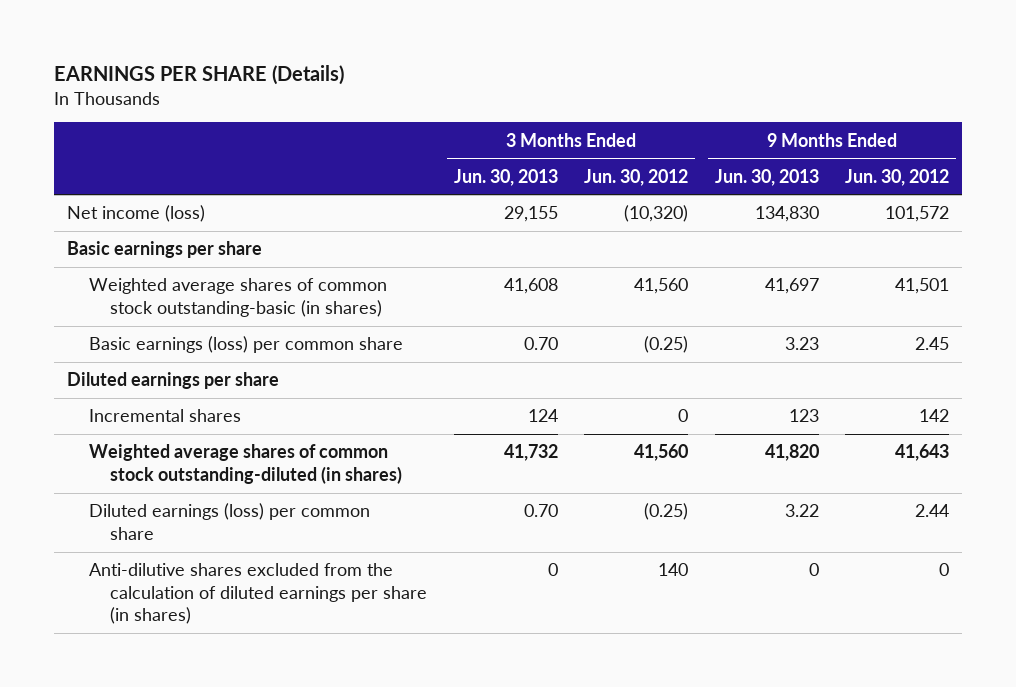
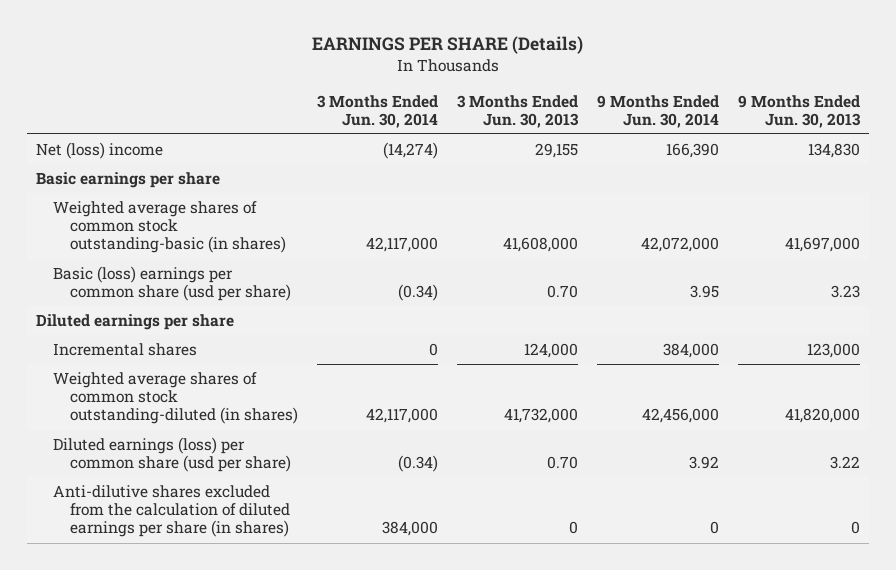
[584,168,689,186] Jun. 30, 2012 -> none
[845,168,950,186] Jun. 30, 2012 -> none
none -> [317,94,439,128] 3 Months Ended Jun. 30, 2014
none -> [597,94,720,128] 9 Months Ended Jun. 30, 2014
[66,205,205,223] Net income (loss) -> [36,142,164,160] Net (loss) income
[503,278,558,295] 41,608 -> [503,237,579,253] 41,608,000
[764,278,819,295] 41,697 -> [784,237,860,253] 41,697,000
[88,336,403,354] Basic earnings (loss) per common share -> [53,266,292,302] Basic (loss) earnings per common share (usd per share)
[527,409,558,423] 124 -> [524,343,579,359] 124,000
[788,409,819,423] 123 -> [806,343,860,359] 123,000
[503,444,558,462] 41,732 -> [504,408,579,424] 41,732,000
[764,444,819,462] 41,820 -> [784,408,860,424] 41,820,000
[88,503,370,540] Diluted earnings (loss) per common share -> [53,437,292,473] Diluted earnings (loss) per common share (usd per share)

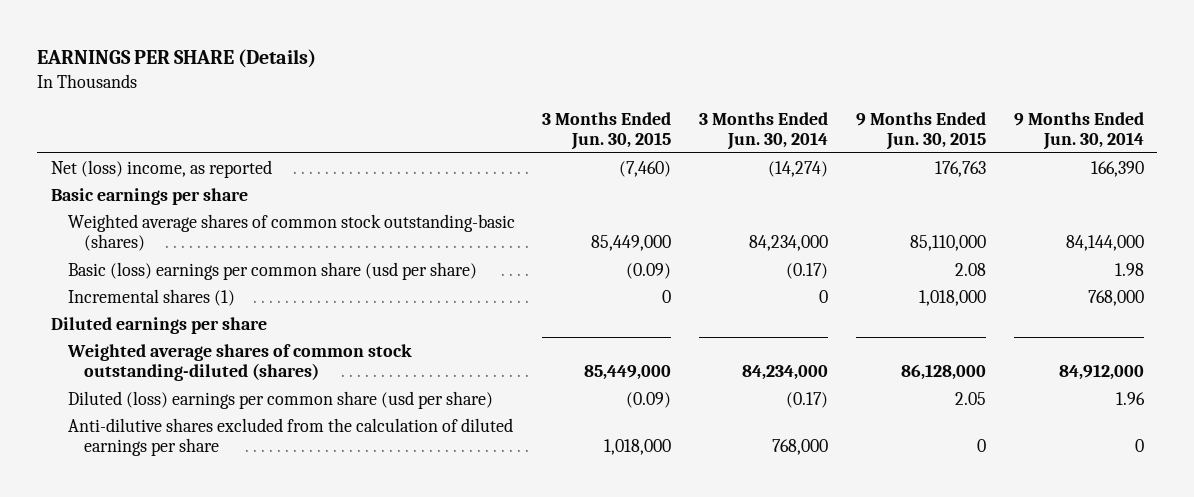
[457,94,580,128] 3 Months Ended Jun. 30, 2013 -> none
[737,94,861,128] 9 Months Ended Jun. 30, 2013 -> none
none -> [542,111,672,150] 3 Months Ended Jun. 30, 2015
none -> [855,111,986,150] 9 Months Ended Jun. 30, 2015
[36,142,164,160] Net (loss) income -> [50,159,272,178] Net (loss) income, as reported
[53,201,287,254] Weighted average shares of common stock outstanding-basic (in shares) -> [67,213,515,251] Weighted average shares of common stock outstanding-basic (shares)
[366,237,439,253] 42,117,000 -> [749,234,829,251] 84,234,000
[641,237,720,253] 42,072,000 -> [1065,234,1144,251] 84,144,000
[398,284,439,302] (0.34) -> [786,262,829,279] (0.17)
[690,285,720,299] 3.95 -> [1114,262,1144,276] 1.98
none -> [67,288,235,306] Incremental shares (1)
[53,343,198,357] Incremental shares -> none
[53,372,299,425] Weighted average shares of common stock outstanding-diluted (in shares) -> [66,343,412,381] Weighted average shares of common stock outstanding-diluted (shares)
[366,408,439,424] 42,117,000 -> [742,364,829,380] 84,234,000
[642,408,720,424] 42,456,000 -> [1058,363,1144,380] 84,912,000
[53,437,292,473] Diluted earnings (loss) per common share (usd per share) -> [67,390,493,409] Diluted (loss) earnings per common share (usd per share)
[398,455,439,473] (0.34) -> [786,391,829,408] (0.17)
[689,456,720,470] 3.92 -> [1115,391,1145,405] 1.96
[53,485,291,538] Anti-dilutive shares excluded from the calculation of diluted earnings per share (in shares) -> [67,417,513,456] Anti-dilutive shares excluded from the calculation of diluted earnings per share
[382,521,439,537] 384,000 -> [772,438,829,455] 768,000

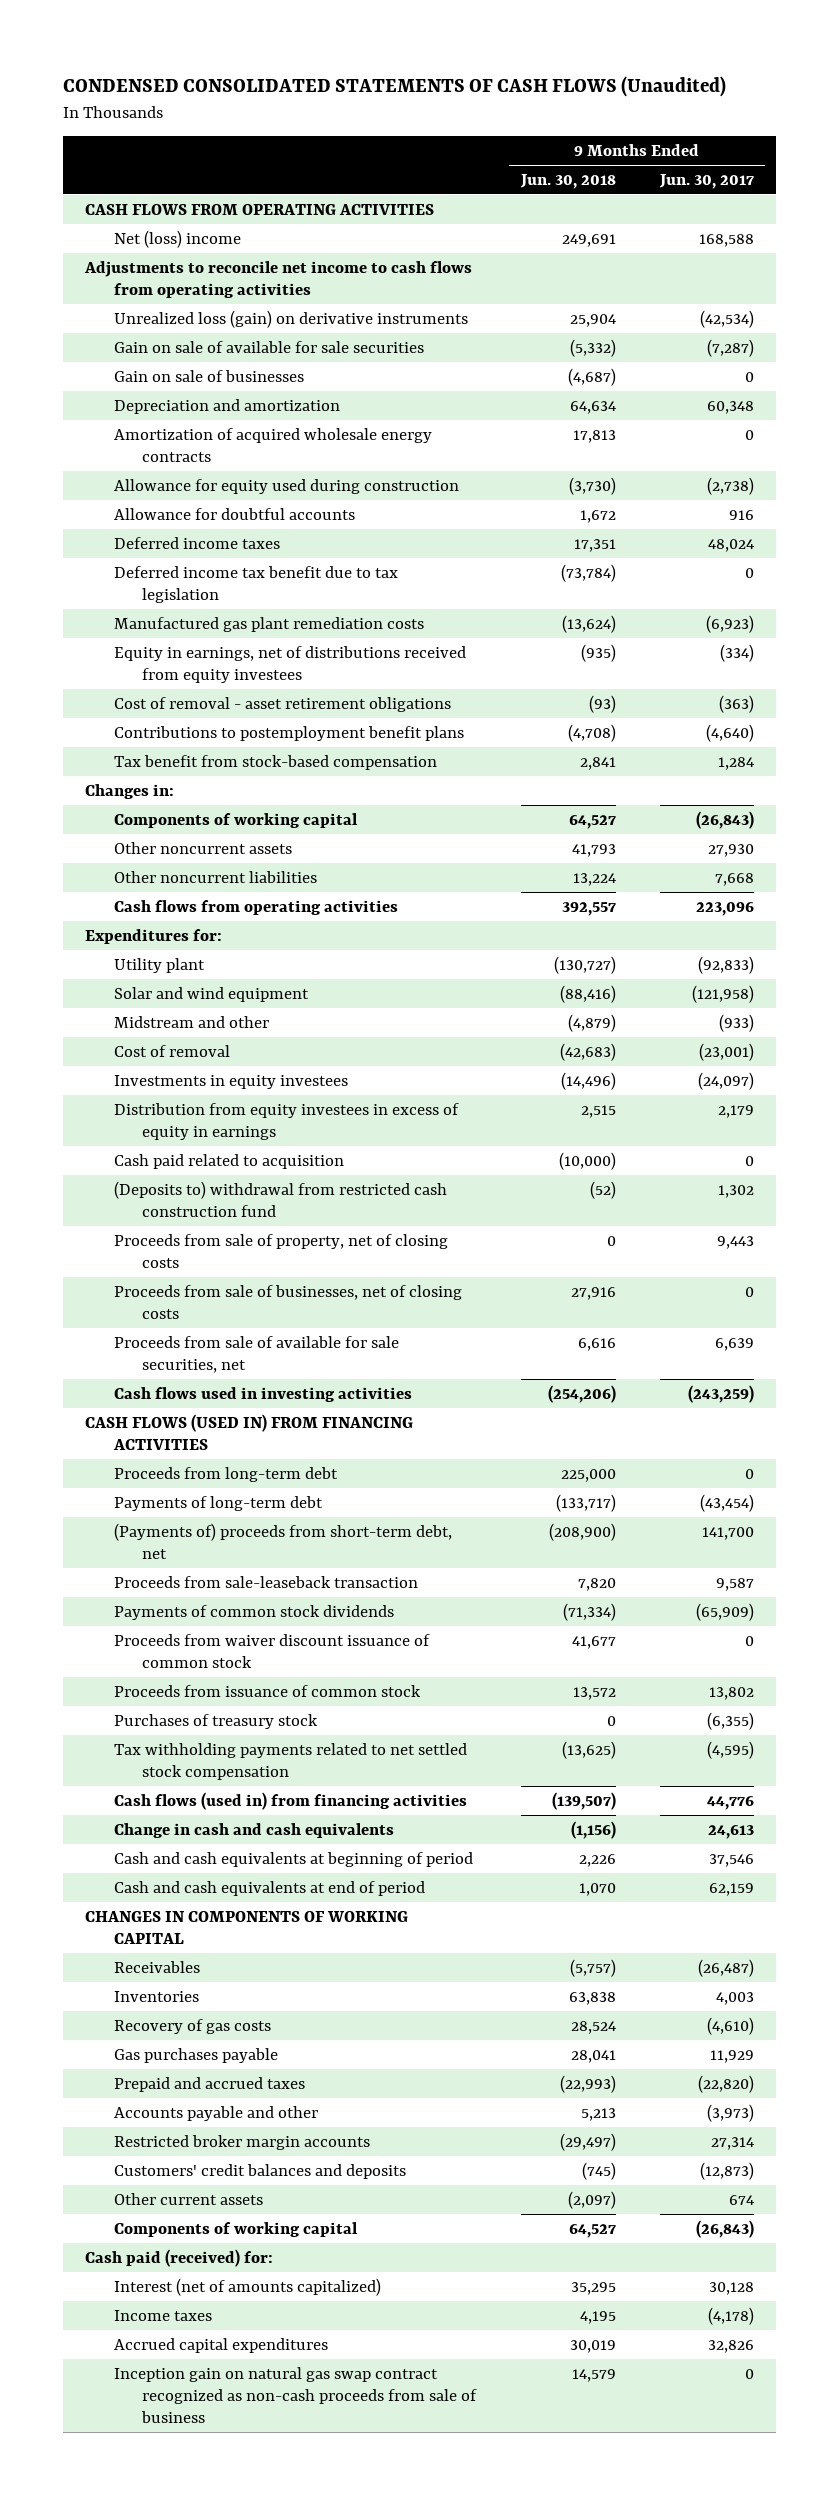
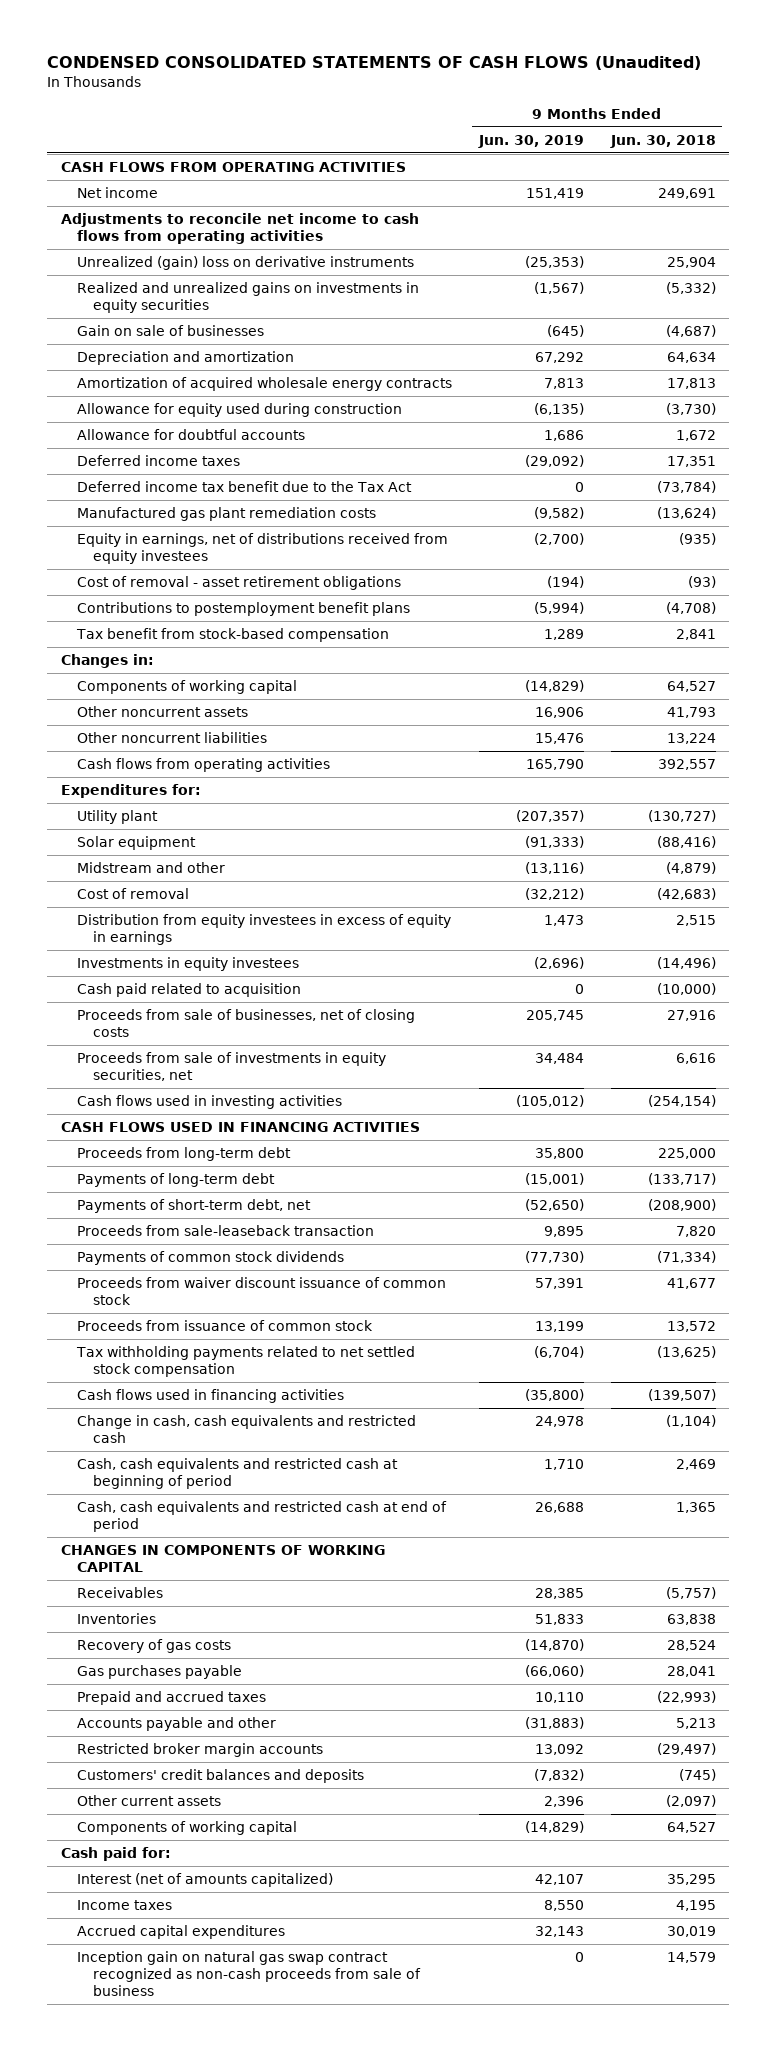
[659,173,755,189] Jun. 30, 2017 -> none
none -> [477,134,584,148] Jun. 30, 2019
[113,229,241,248] Net (loss) income -> [76,186,158,198] Net income
[113,309,468,328] Unrealized loss (gain) on derivative instruments -> [76,255,414,270] Unrealized (gain) loss on derivative instruments
[113,340,424,353] Gain on sale of available for sale securities -> [76,281,419,314] Realized and unrealized gains on investments in equity securities
[113,565,398,603] Deferred income tax benefit due to tax legislation -> [76,480,412,492] Deferred income tax benefit due to the Tax Act
[113,986,309,1002] Solar and wind equipment -> [76,835,196,850] Solar equipment
[113,1074,348,1089] Investments in equity investees -> [76,956,299,971] Investments in equity investees
[113,1180,447,1217] (Deposits to) withdrawal from restricted cash construction fund -> none
[113,1233,448,1268] Proceeds from sale of property, net of closing costs -> none
[113,1335,399,1373] Proceeds from sale of available for sale securities, net -> [76,1051,386,1082] Proceeds from sale of investments in equity securities, net
[547,1384,616,1403] (254,206) -> [647,1094,716,1107] (254,154)
[85,1413,414,1450] CASH FLOWS (USED IN) FROM FINANCING ACTIVITIES -> [60,1121,420,1132] CASH FLOWS USED IN FINANCING ACTIVITIES
[113,1522,452,1559] (Payments of) proceeds from short-term debt, net -> [76,1198,311,1213] Payments of short-term debt, net
[113,1713,318,1729] Purchases of treasury stock -> none
[113,1791,467,1810] Cash flows (used in) from financing activities -> [76,1388,344,1403] Cash flows used in financing activities
[113,1822,394,1838] Change in cash and cash equivalents -> [76,1414,416,1444] Change in cash, cash equivalents and restricted cash
[570,1820,616,1839] (1,156) -> [665,1414,716,1427] (1,104)
[113,1851,473,1867] Cash and cash equivalents at beginning of period -> [76,1457,398,1490] Cash, cash equivalents and restricted cash at beginning of period
[578,1853,616,1867] 2,226 -> [675,1458,716,1470] 2,469
[113,1880,425,1896] Cash and cash equivalents at end of period -> [76,1500,447,1533] Cash, cash equivalents and restricted cash at end of period
[578,1882,616,1896] 1,070 -> [675,1501,716,1513] 1,365
[85,2248,274,2267] Cash paid (received) for: -> [60,1846,171,1861] Cash paid for:

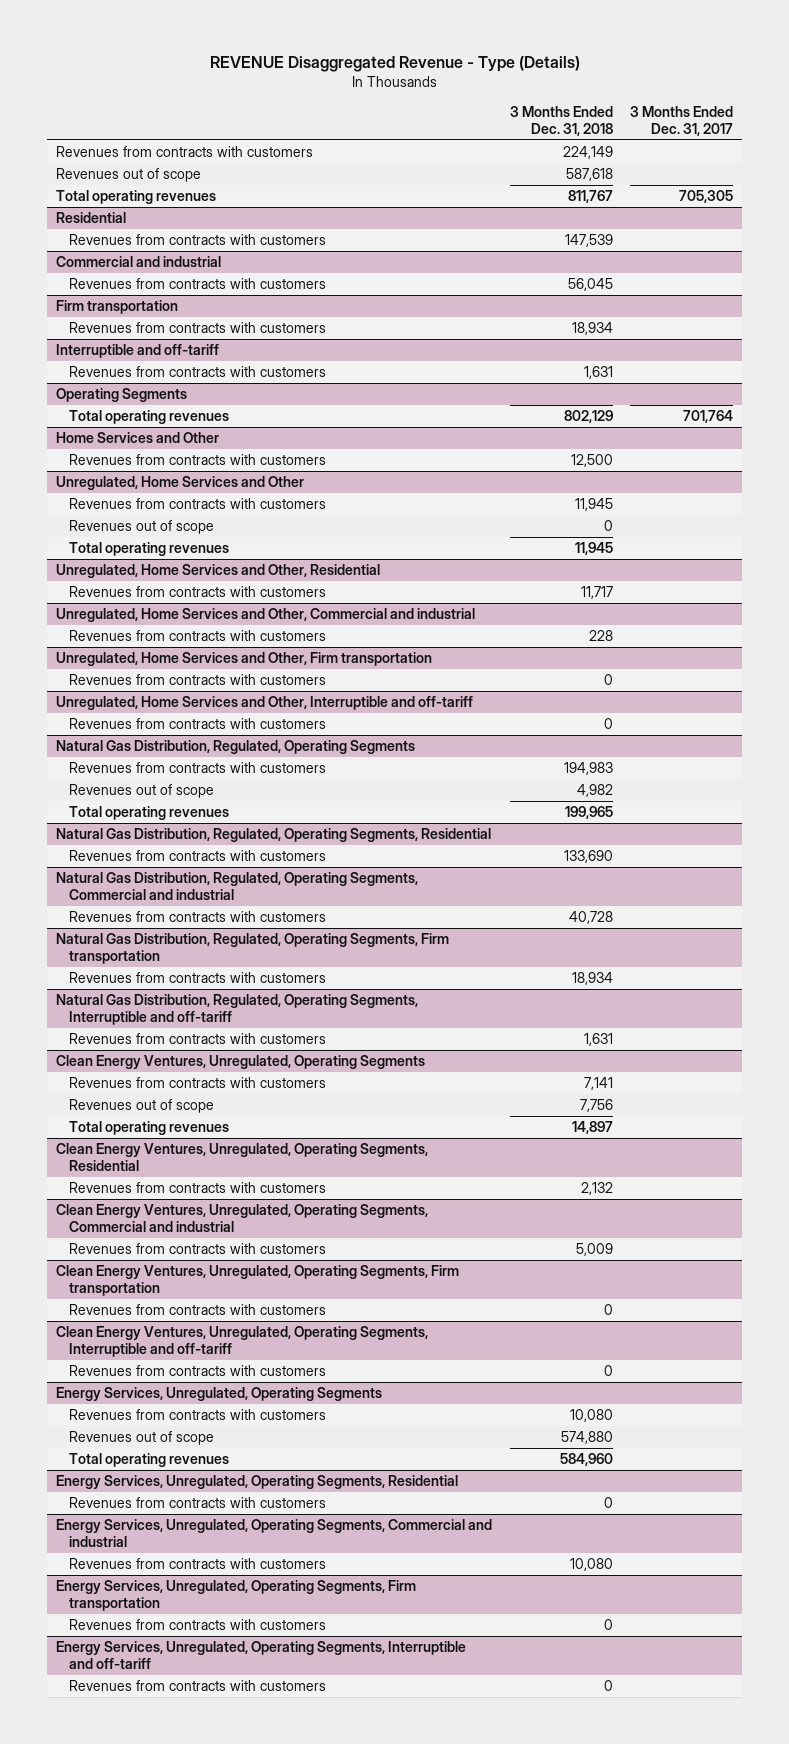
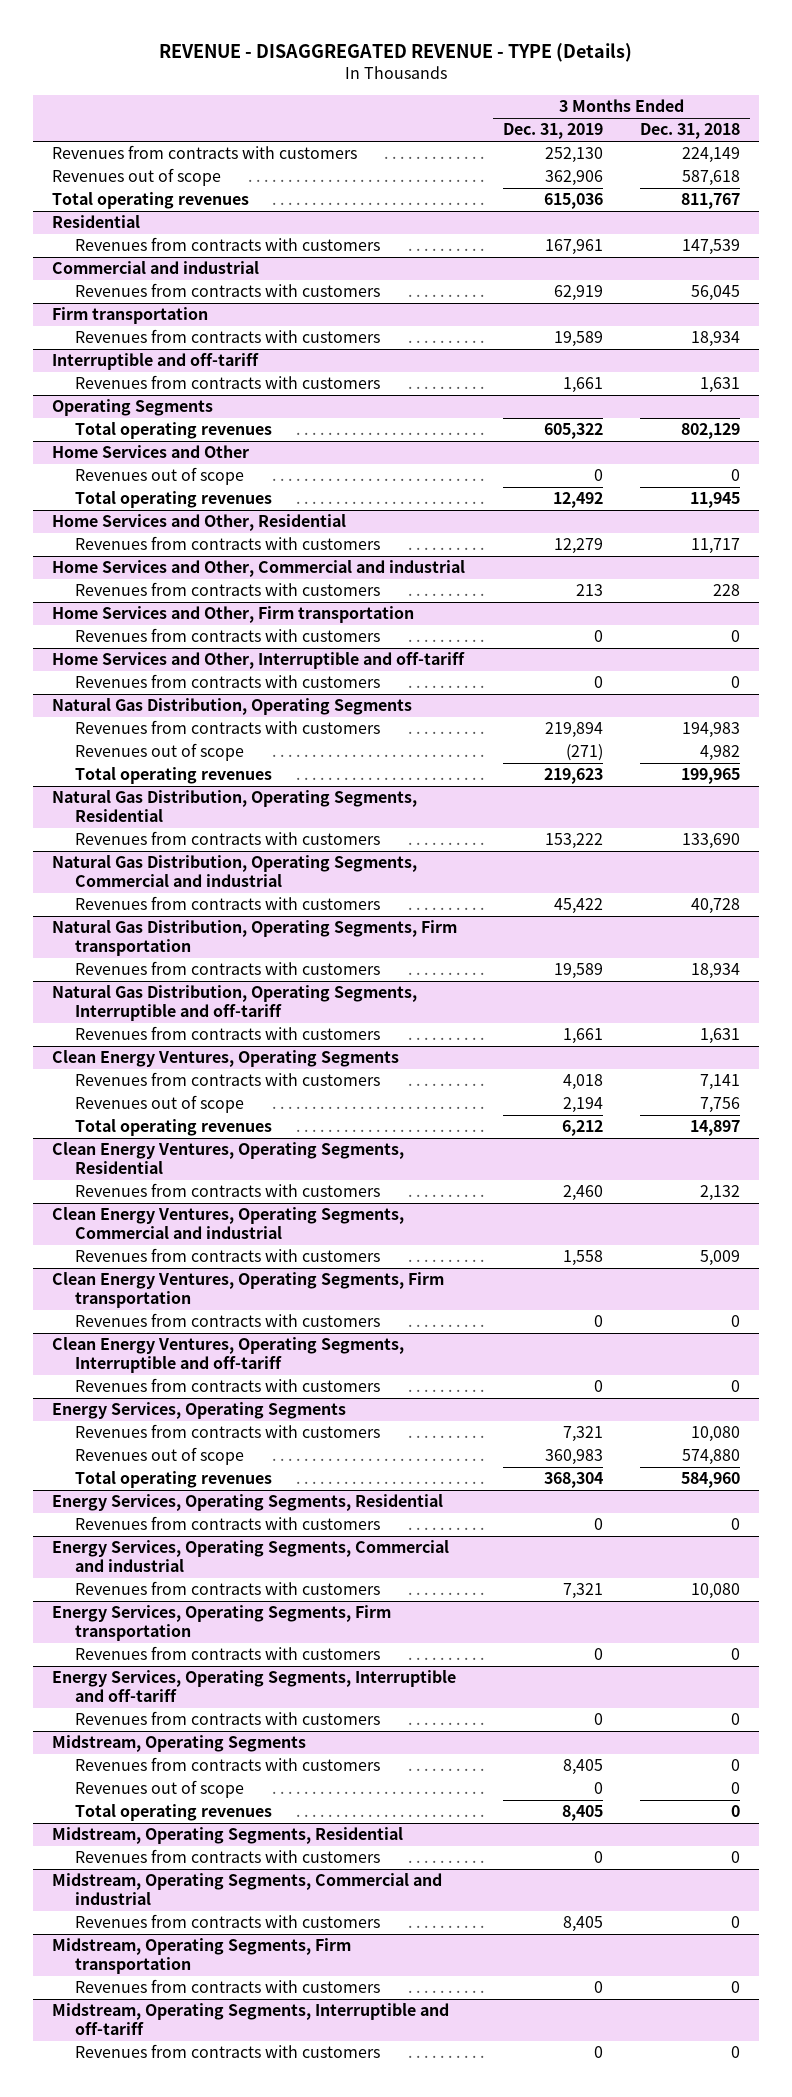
[209,56,580,73] REVENUE Disaggregated Revenue - Type (Details) -> [159,42,633,62] REVENUE - DISAGGREGATED REVENUE - TYPE (Details)
[630,106,734,136] 3 Months Ended Dec. 31, 2017 -> none
none -> [502,123,603,140] Dec. 31, 2019
[69,454,327,466] Revenues from contracts with customers -> none
[55,476,304,491] Unregulated, Home Services and Other -> none
[69,498,327,510] Revenues from contracts with customers -> none
[55,564,380,579] Unregulated, Home Services and Other, Residential -> [52,514,347,532] Home Services and Other, Residential
[55,608,475,623] Unregulated, Home Services and Other, Commercial and industrial -> [52,560,466,578] Home Services and Other, Commercial and industrial
[55,652,432,667] Unregulated, Home Services and Other, Firm transportation -> [52,606,415,624] Home Services and Other, Firm transportation
[55,696,473,711] Unregulated, Home Services and Other, Interruptible and off-tariff -> [52,652,466,670] Home Services and Other, Interruptible and off-tariff
[55,740,415,755] Natural Gas Distribution, Regulated, Operating Segments -> [52,698,413,716] Natural Gas Distribution, Operating Segments
[55,828,491,843] Natural Gas Distribution, Regulated, Operating Segments, Residential -> [52,790,418,823] Natural Gas Distribution, Operating Segments, Residential
[55,872,418,900] Natural Gas Distribution, Regulated, Operating Segments, Commercial and industrial -> [52,855,418,888] Natural Gas Distribution, Operating Segments, Commercial and industrial
[55,933,449,964] Natural Gas Distribution, Regulated, Operating Segments, Firm transportation -> [52,920,458,957] Natural Gas Distribution, Operating Segments, Firm transportation
[55,994,418,1025] Natural Gas Distribution, Regulated, Operating Segments, Interruptible and off-tariff -> [52,985,418,1022] Natural Gas Distribution, Operating Segments, Interruptible and off-tariff
[55,1055,425,1070] Clean Energy Ventures, Unregulated, Operating Segments -> [52,1050,400,1068] Clean Energy Ventures, Operating Segments
[55,1143,428,1171] Clean Energy Ventures, Unregulated, Operating Segments, Residential -> [52,1142,405,1175] Clean Energy Ventures, Operating Segments, Residential
[55,1204,428,1232] Clean Energy Ventures, Unregulated, Operating Segments, Commercial and industrial -> [52,1207,405,1240] Clean Energy Ventures, Operating Segments, Commercial and industrial
[55,1265,459,1296] Clean Energy Ventures, Unregulated, Operating Segments, Firm transportation -> [52,1272,445,1309] Clean Energy Ventures, Operating Segments, Firm transportation
[55,1326,428,1357] Clean Energy Ventures, Unregulated, Operating Segments, Interruptible and off-tariff -> [52,1337,405,1374] Clean Energy Ventures, Operating Segments, Interruptible and off-tariff
[55,1387,382,1402] Energy Services, Unregulated, Operating Segments -> [52,1402,347,1420] Energy Services, Operating Segments
[55,1475,458,1490] Energy Services, Unregulated, Operating Segments, Residential -> [52,1494,444,1512] Energy Services, Operating Segments, Residential
[55,1519,492,1547] Energy Services, Unregulated, Operating Segments, Commercial and industrial -> [52,1540,450,1573] Energy Services, Operating Segments, Commercial and industrial
[55,1580,416,1611] Energy Services, Unregulated, Operating Segments, Firm transportation -> [52,1605,392,1642] Energy Services, Operating Segments, Firm transportation
[55,1641,466,1669] Energy Services, Unregulated, Operating Segments, Interruptible and off-tariff -> [52,1670,457,1703] Energy Services, Operating Segments, Interruptible and off-tariff
none -> [52,1735,307,1753] Midstream, Operating Segments
none -> [75,1757,381,1772] Revenues from contracts with customers
none -> [75,1780,245,1799] Revenues out of scope
none -> [75,1804,273,1822] Total operating revenues
none -> [52,1827,404,1845] Midstream, Operating Segments, Residential
none -> [75,1849,381,1864] Revenues from contracts with customers
none -> [52,1873,443,1906] Midstream, Operating Segments, Commercial and industrial
none -> [75,1914,381,1929] Revenues from contracts with customers
none -> [52,1938,352,1975] Midstream, Operating Segments, Firm transportation
none -> [75,1979,381,1994] Revenues from contracts with customers
none -> [52,2003,450,2036] Midstream, Operating Segments, Interruptible and off-tariff
none -> [75,2044,381,2059] Revenues from contracts with customers

